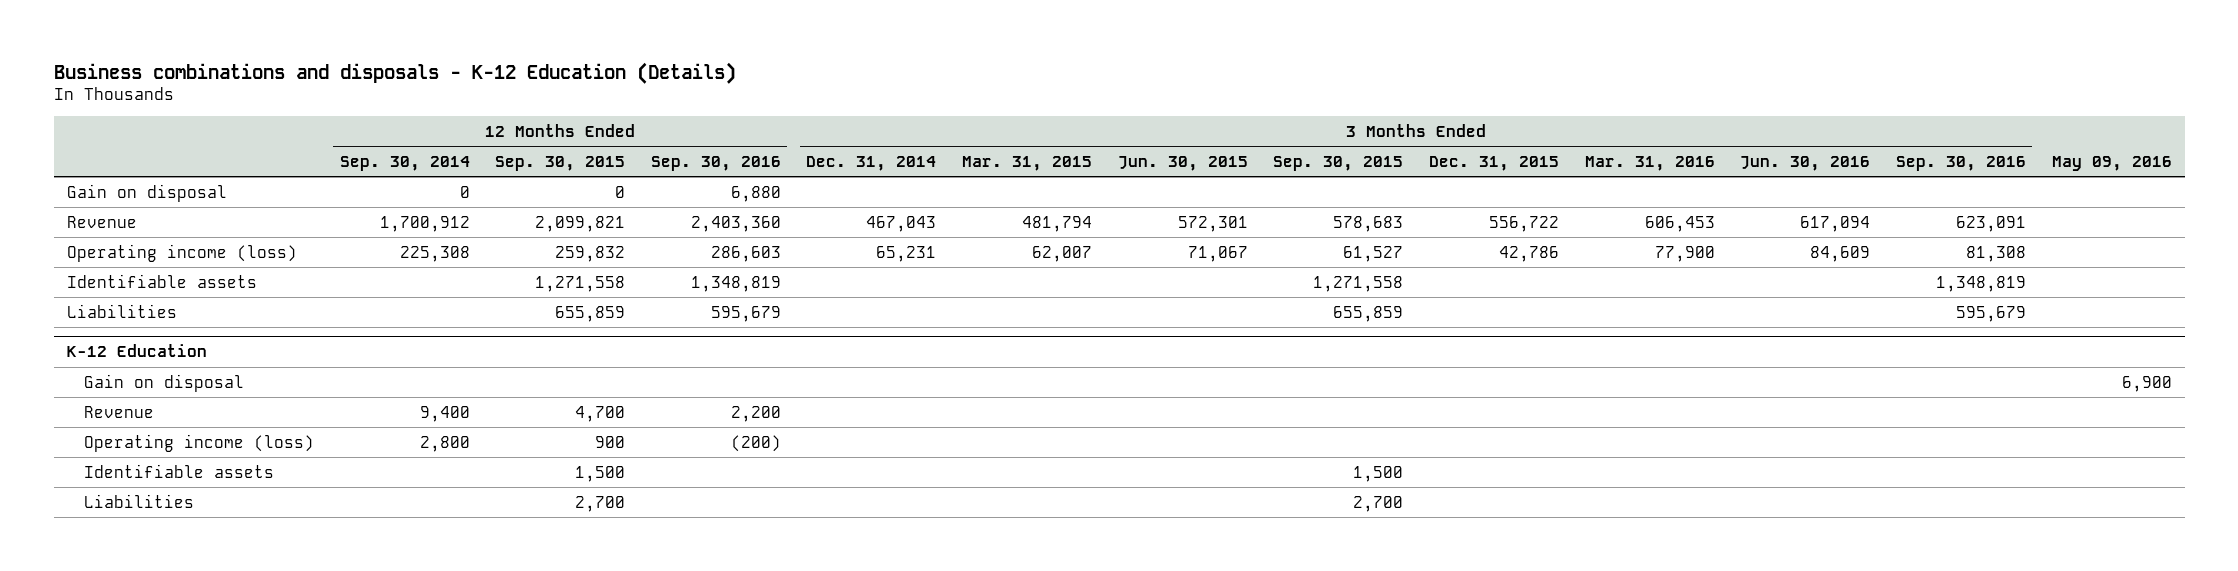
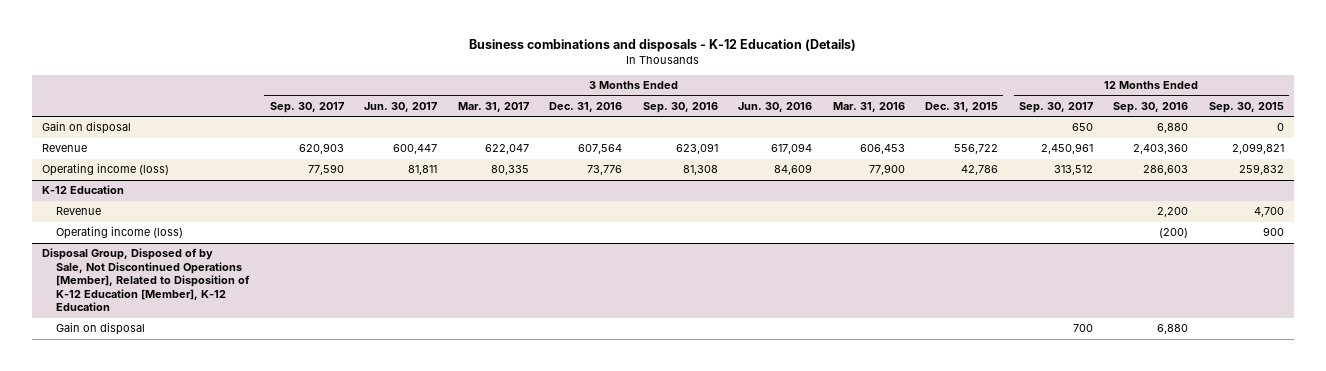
[339,155,470,171] Sep. 30, 2014 -> none
[806,155,937,171] Dec. 31, 2014 -> none
[962,155,1093,171] Mar. 31, 2015 -> none
[1117,155,1248,171] Jun. 30, 2015 -> none
[1273,155,1404,171] Sep. 30, 2015 -> none
[2051,155,2172,171] May 09, 2016 -> none
none -> [269,101,344,113] Sep. 30, 2017
none -> [364,101,438,112] Jun. 30, 2017
none -> [457,101,529,112] Mar. 31, 2017
none -> [549,101,623,112] Dec. 31, 2016
none -> [1018,101,1093,113] Sep. 30, 2017
[66,273,257,288] Identifiable assets -> none
[66,303,177,318] Liabilities -> none
[83,373,244,392] Gain on disposal -> none
[83,463,274,478] Identifiable assets -> none
[83,493,194,508] Liabilities -> none
none -> [42,248,251,312] Disposal Group, Disposed of by Sale, Not Discontinued Operations [Member], Related to Disposition of K-12 Education [Member], K-12 Education
none -> [56,322,146,336] Gain on disposal

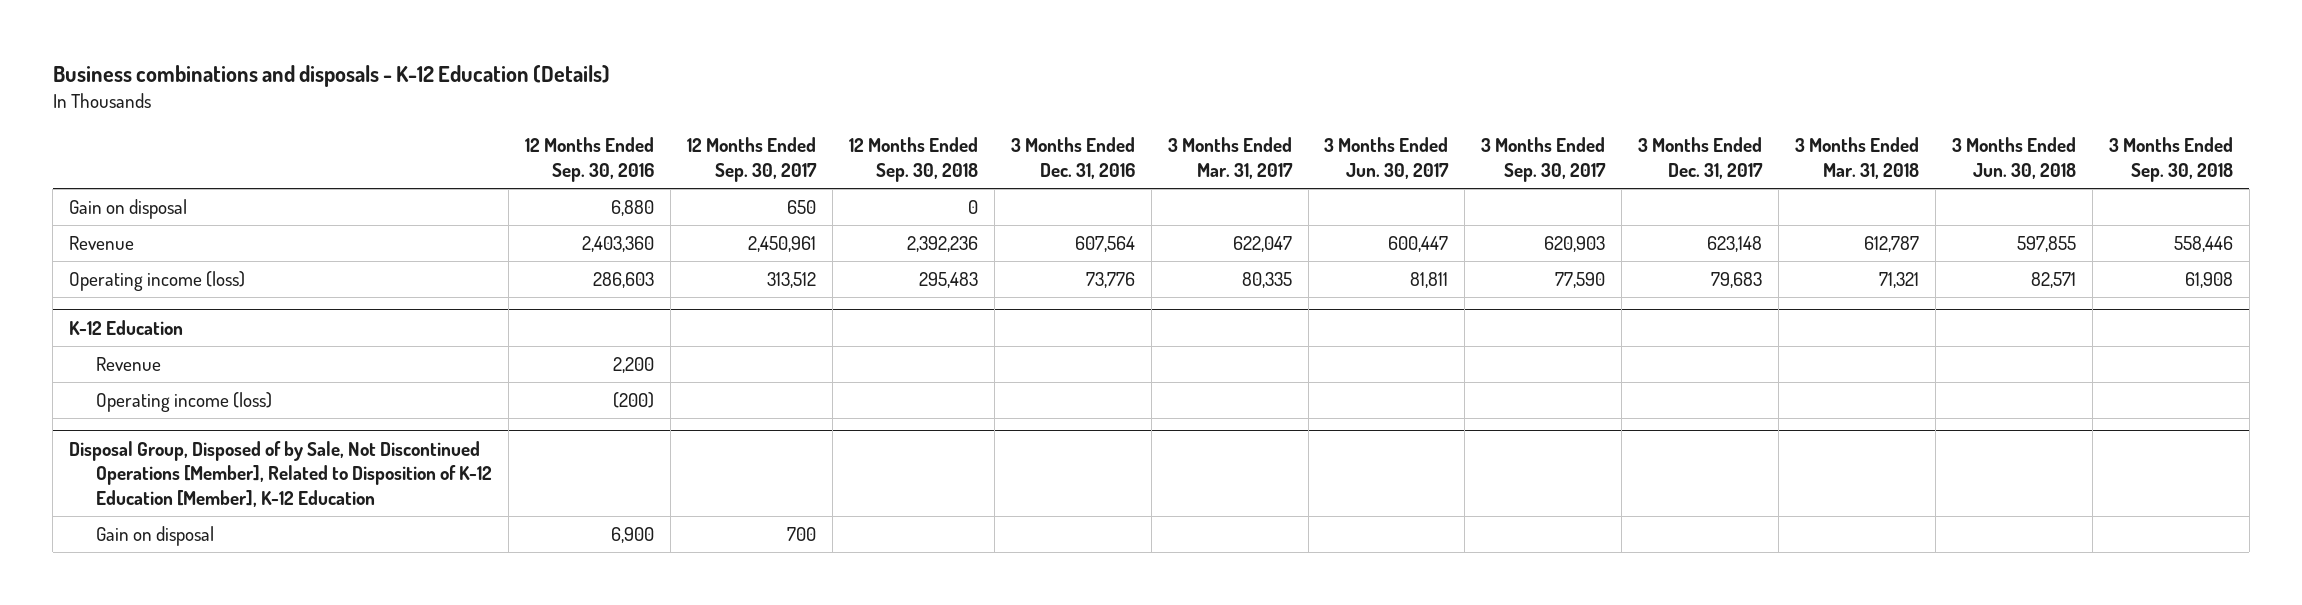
[642,101,718,113] Sep. 30, 2016 -> none
[738,101,813,112] Jun. 30, 2016 -> none
[832,101,905,112] Mar. 31, 2016 -> none
[925,101,999,112] Dec. 31, 2015 -> none
[1208,101,1284,113] Sep. 30, 2015 -> none
none -> [848,137,978,183] 12 Months Ended Sep. 30, 2018
none -> [1638,137,1764,180] 3 Months Ended Dec. 31, 2017
none -> [1795,137,1920,180] 3 Months Ended Mar. 31, 2018
none -> [1951,137,2076,180] 3 Months Ended Jun. 30, 2018
none -> [2108,137,2233,183] 3 Months Ended Sep. 30, 2018
[1157,324,1189,335] 6,880 -> [611,527,655,544] 6,900

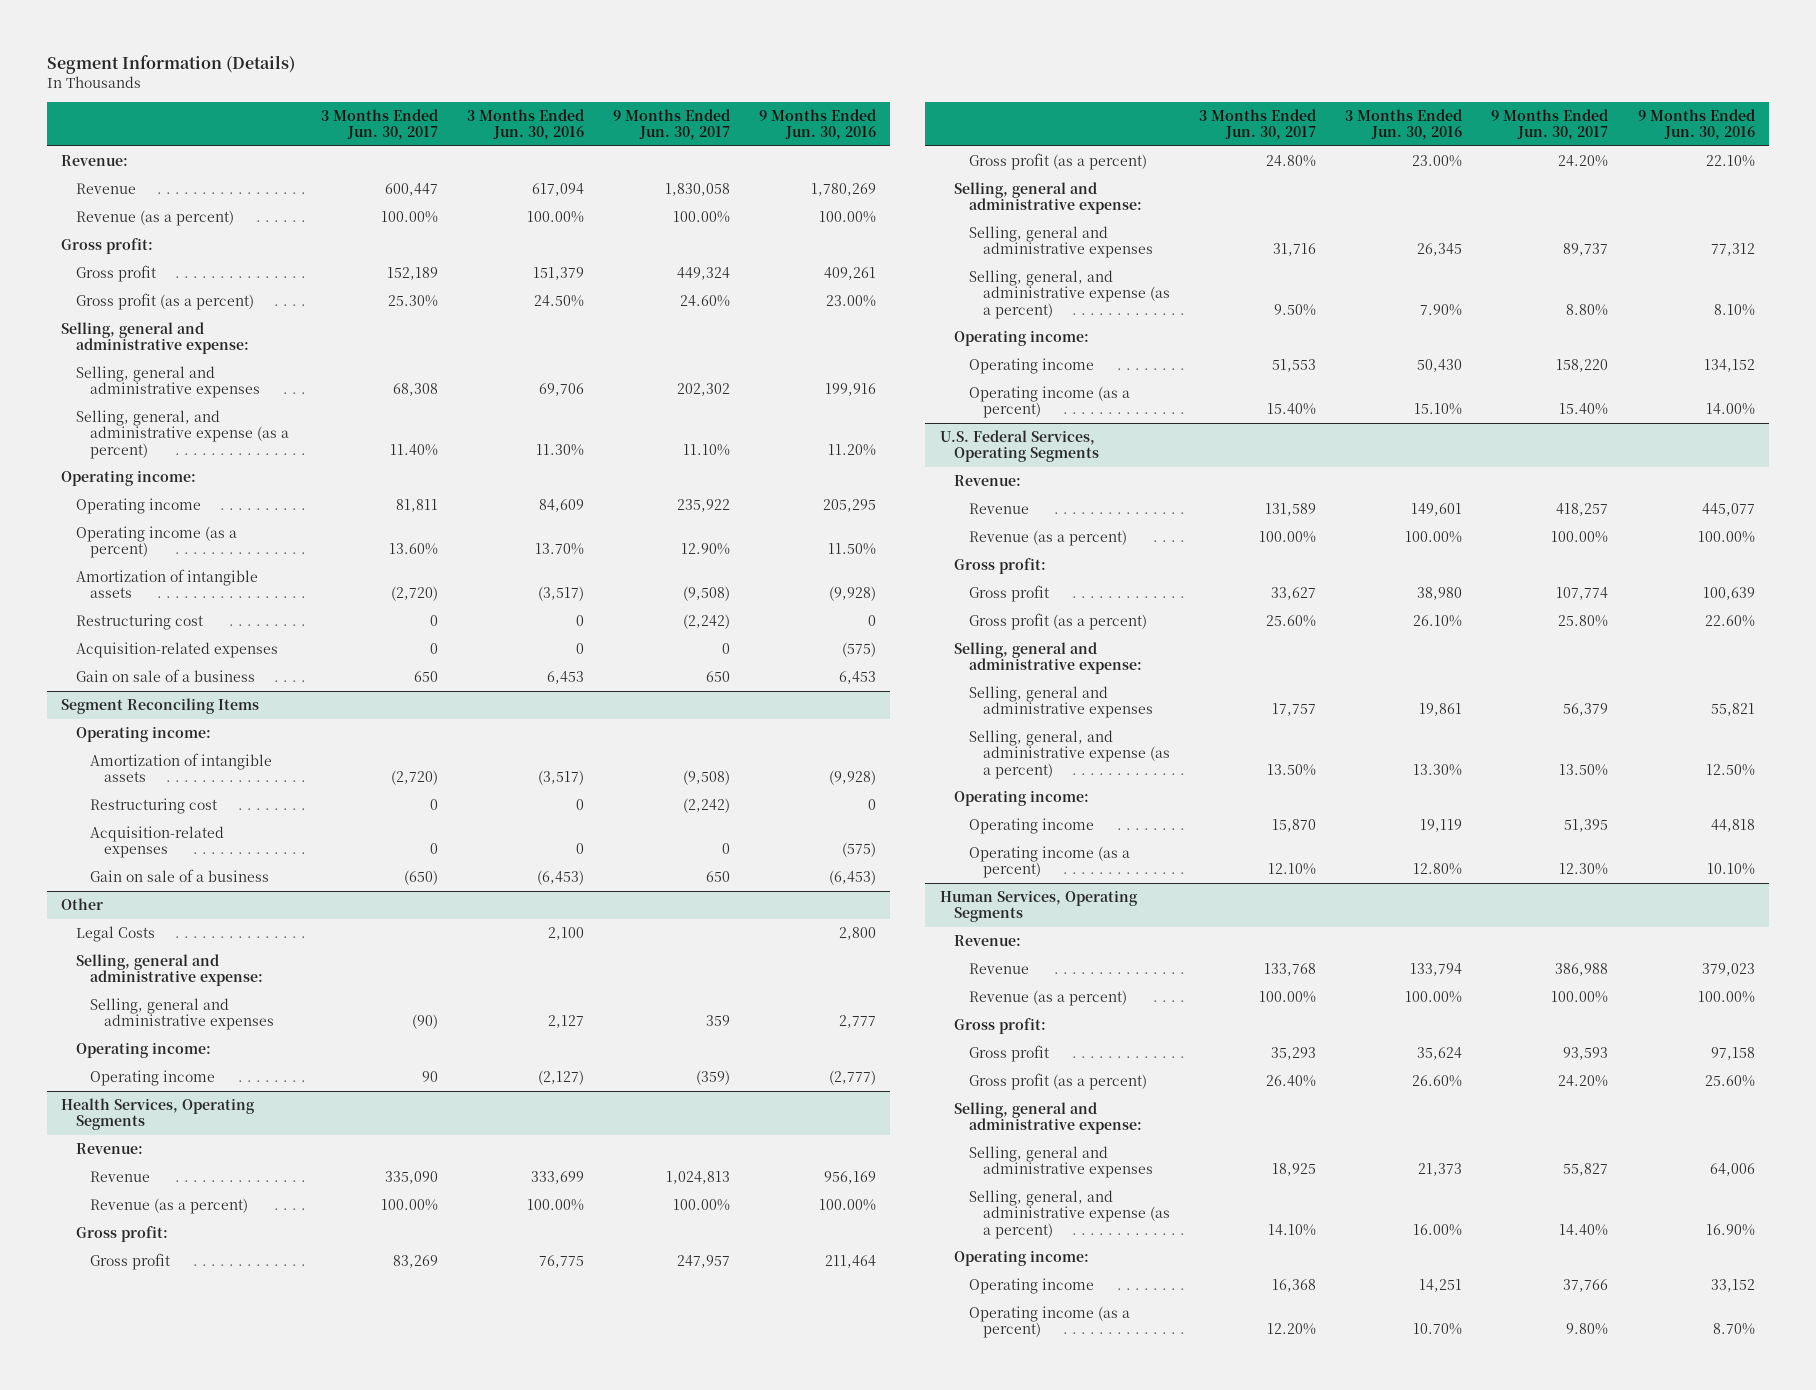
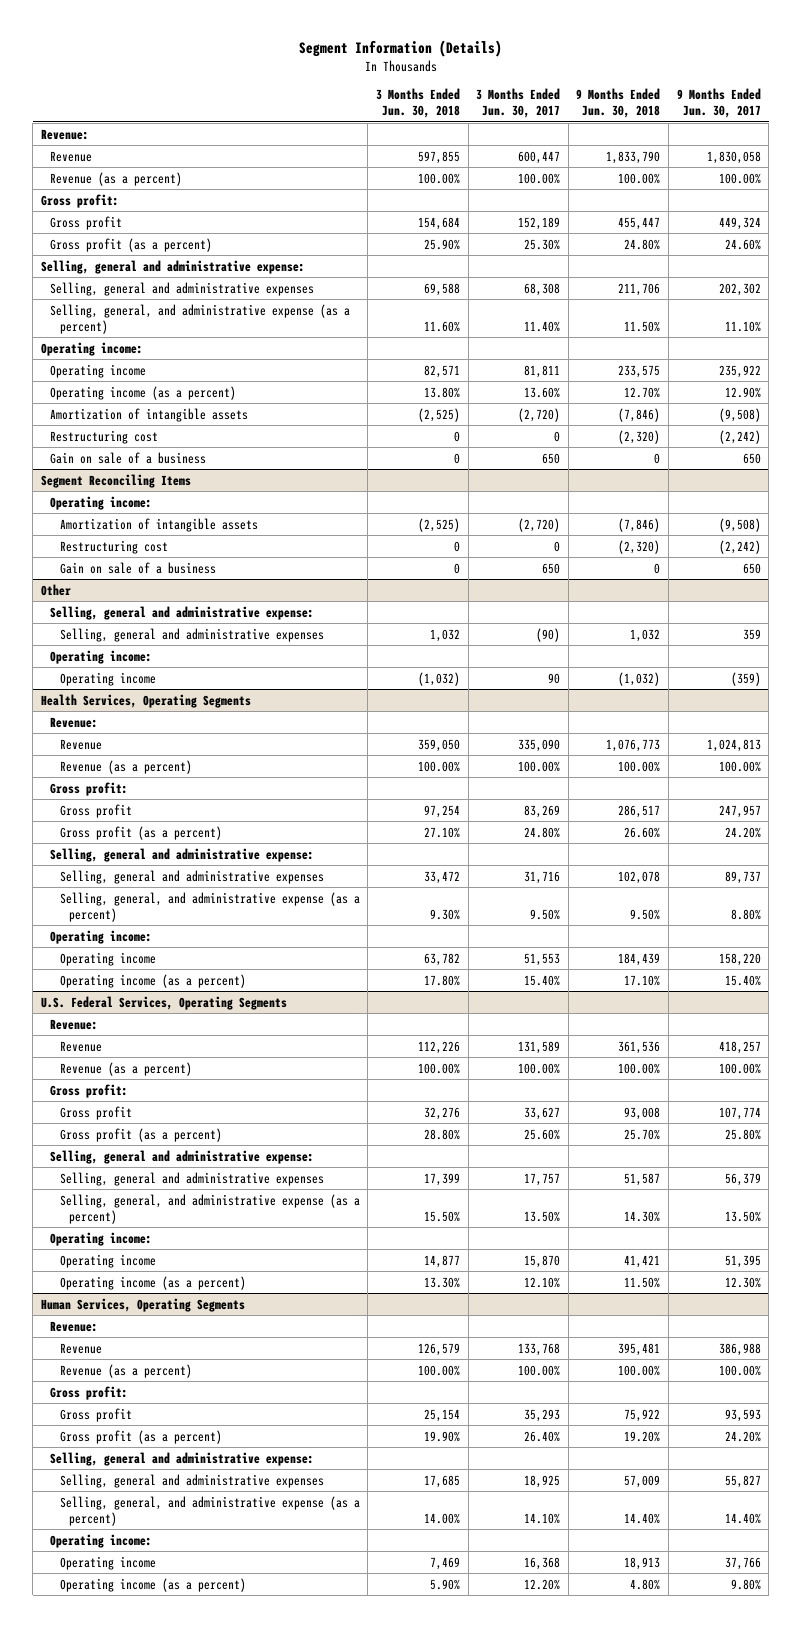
[466,108,584,140] 3 Months Ended Jun. 30, 2016 -> none
[758,108,876,140] 9 Months Ended Jun. 30, 2016 -> none
none -> [375,88,460,119] 3 Months Ended Jun. 30, 2018
none -> [576,88,661,119] 9 Months Ended Jun. 30, 2018
[75,641,278,658] Acquisition-related expenses -> none
[90,825,225,859] Acquisition-related expenses -> none
[403,869,438,885] (650) -> [542,562,561,574] 650
[75,925,155,942] Legal Costs -> none

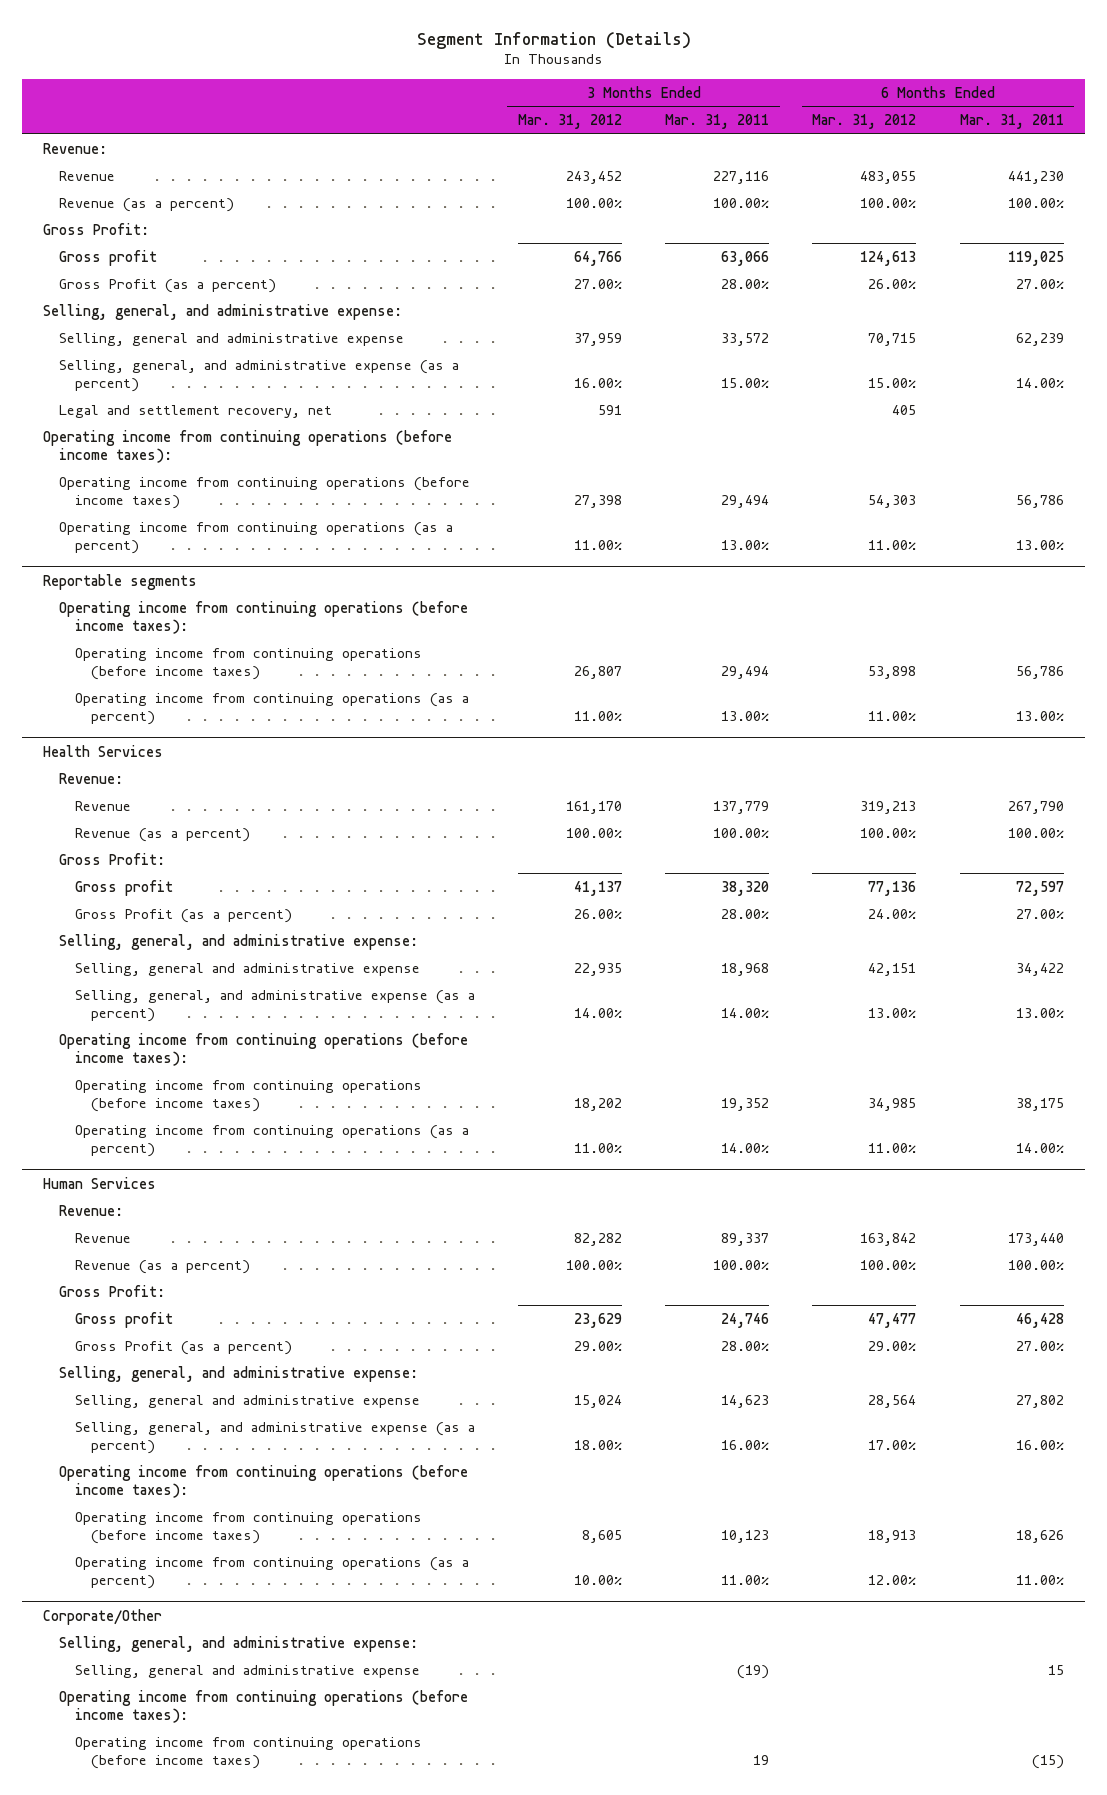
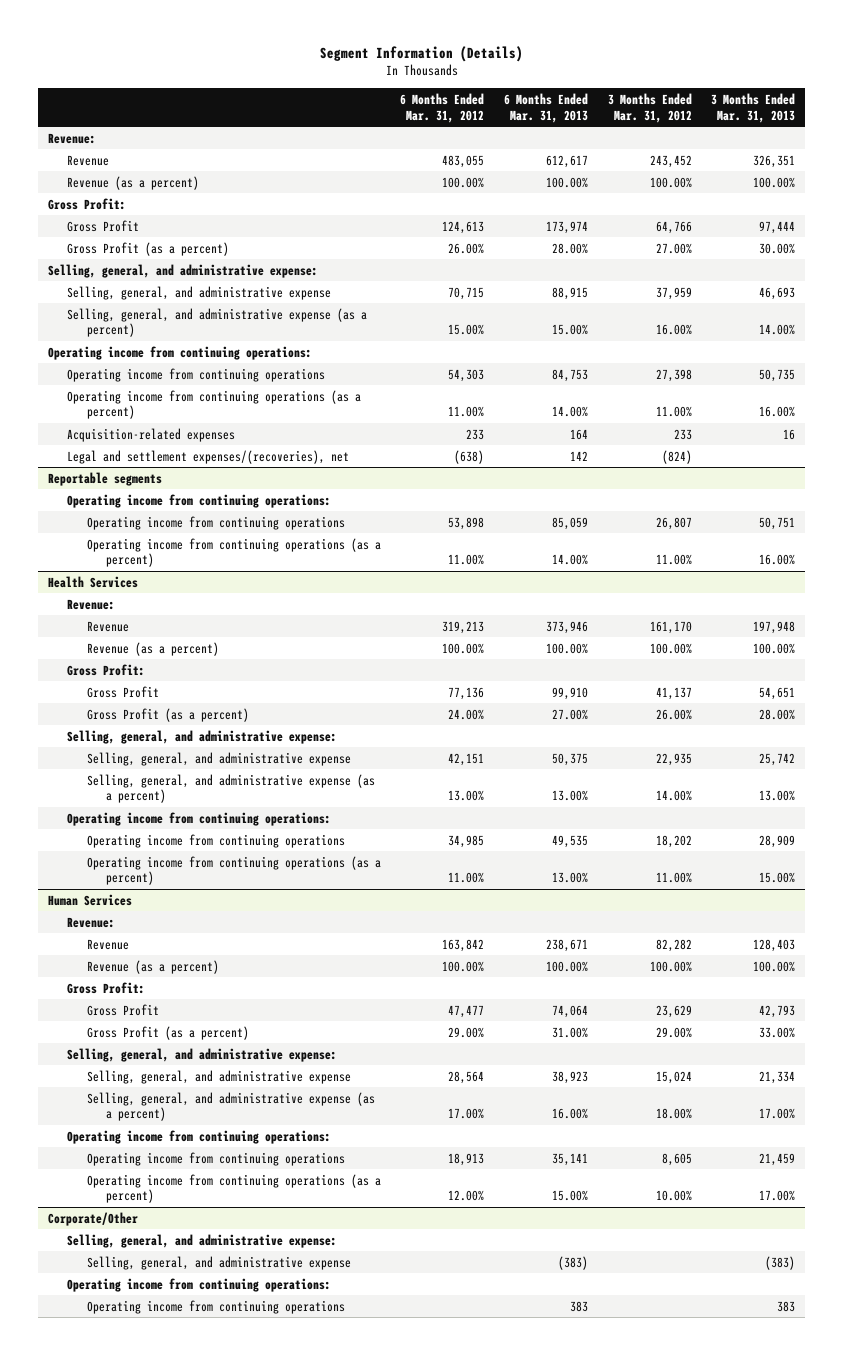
[665,114,770,130] Mar. 31, 2011 -> none
[959,114,1064,130] Mar. 31, 2011 -> none
none -> [503,92,588,123] 6 Months Ended Mar. 31, 2013
none -> [711,92,796,123] 3 Months Ended Mar. 31, 2013
[59,249,158,266] Gross profit -> [67,219,140,232] Gross Profit
[59,332,405,346] Selling, general and administrative expense -> [67,285,332,300] Selling, general, and administrative expense
[59,404,333,418] Legal and settlement recovery, net -> none
[43,429,453,463] Operating income from continuing operations (before income taxes): -> [48,345,313,360] Operating income from continuing operations:
[59,476,471,509] Operating income from continuing operations (before income taxes) -> [67,367,326,382] Operating income from continuing operations
none -> [67,427,236,442] Acquisition-related expenses
none -> [67,449,350,464] Legal and settlement expenses/(recoveries), net
[59,600,469,634] Operating income from continuing operations (before income taxes): -> [67,493,332,508] Operating income from continuing operations:
[75,647,423,680] Operating income from continuing operations (before income taxes) -> [86,515,345,530] Operating income from continuing operations
[75,879,174,896] Gross profit -> [86,685,159,698] Gross Profit
[75,962,421,976] Selling, general and administrative expense -> [86,751,351,766] Selling, general, and administrative expense
[59,1032,469,1066] Operating income from continuing operations (before income taxes): -> [67,811,332,826] Operating income from continuing operations:
[75,1079,423,1112] Operating income from continuing operations (before income taxes) -> [86,833,345,848] Operating income from continuing operations
[75,1311,174,1328] Gross profit -> [86,1003,159,1016] Gross Profit
[75,1394,421,1408] Selling, general and administrative expense -> [86,1069,351,1084] Selling, general, and administrative expense
[59,1464,469,1498] Operating income from continuing operations (before income taxes): -> [67,1129,332,1144] Operating income from continuing operations:
[75,1511,423,1544] Operating income from continuing operations (before income taxes) -> [86,1151,345,1166] Operating income from continuing operations
[75,1664,421,1678] Selling, general and administrative expense -> [86,1255,351,1270] Selling, general, and administrative expense
[59,1689,469,1723] Operating income from continuing operations (before income taxes): -> [67,1277,332,1292] Operating income from continuing operations:
[75,1736,423,1769] Operating income from continuing operations (before income taxes) -> [86,1299,345,1314] Operating income from continuing operations

